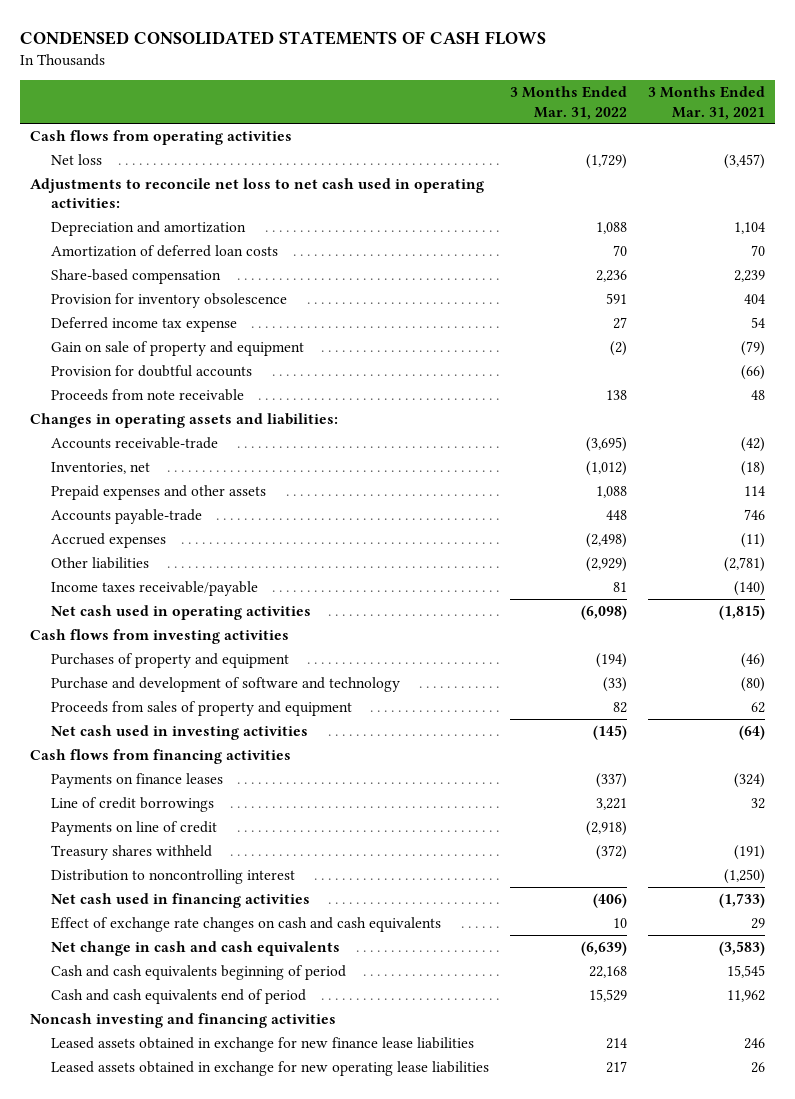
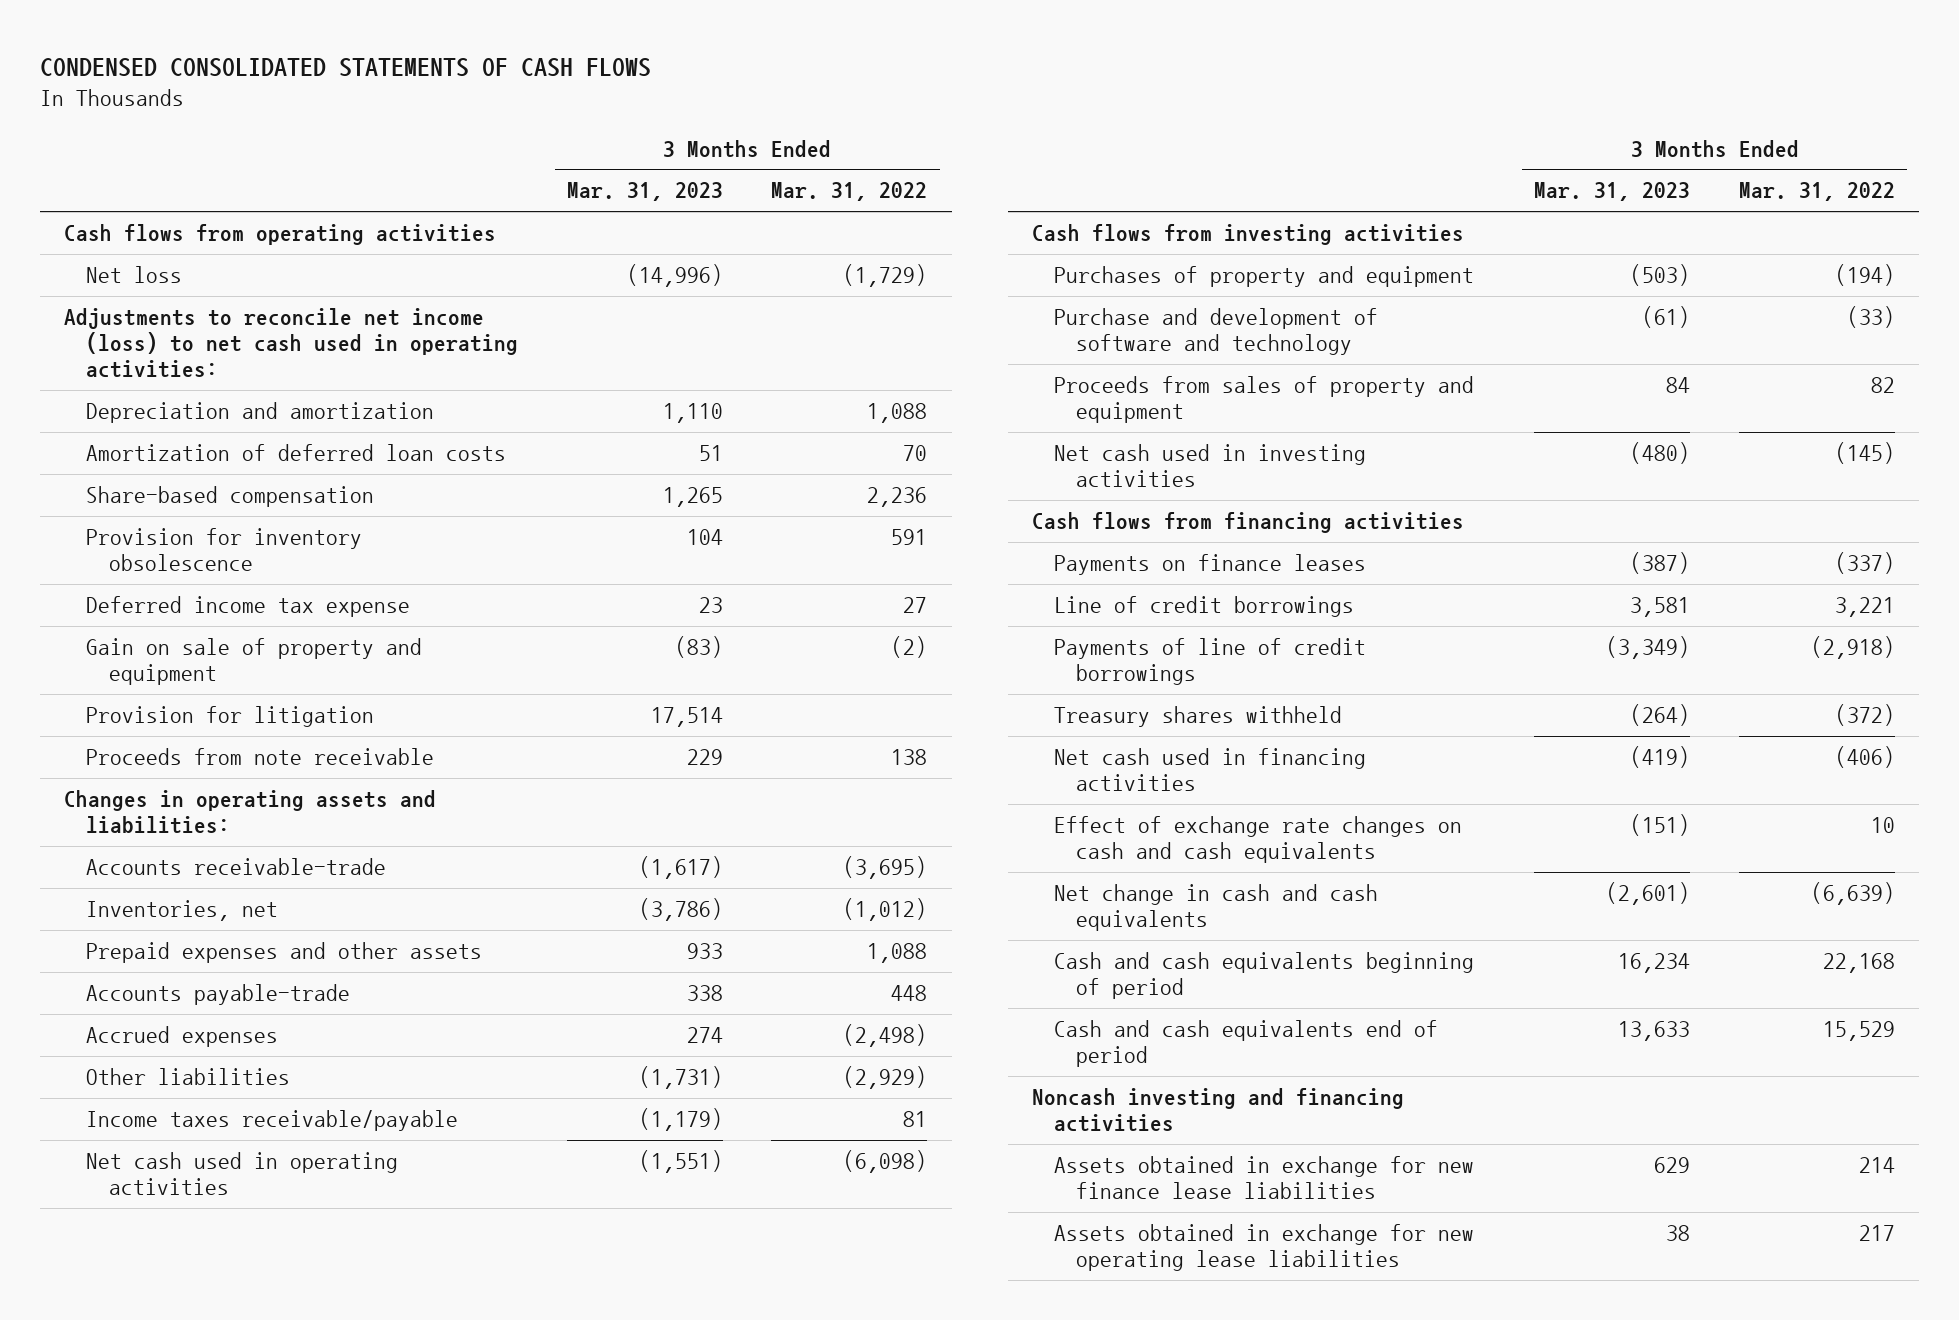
[647,85,765,120] 3 Months Ended Mar. 31, 2021 -> none
none -> [566,182,723,202] Mar. 31, 2023
[30,177,485,209] Adjustments to reconcile net loss to net cash used in operating activities: -> [64,308,519,378] Adjustments to reconcile net income (loss) to net cash used in operating activities:
[50,364,252,377] Provision for doubtful accounts -> none
none -> [86,706,375,728] Provision for litigation
[50,820,217,836] Payments on line of credit -> [1053,638,1366,685] Payments of line of credit borrowings
[50,868,295,884] Distribution to noncontrolling interest -> none
[50,1036,474,1052] Leased assets obtained in exchange for new finance lease liabilities -> [1053,1156,1474,1199] Assets obtained in exchange for new finance lease liabilities
[50,1060,489,1076] Leased assets obtained in exchange for new operating lease liabilities -> [1053,1224,1474,1271] Assets obtained in exchange for new operating lease liabilities

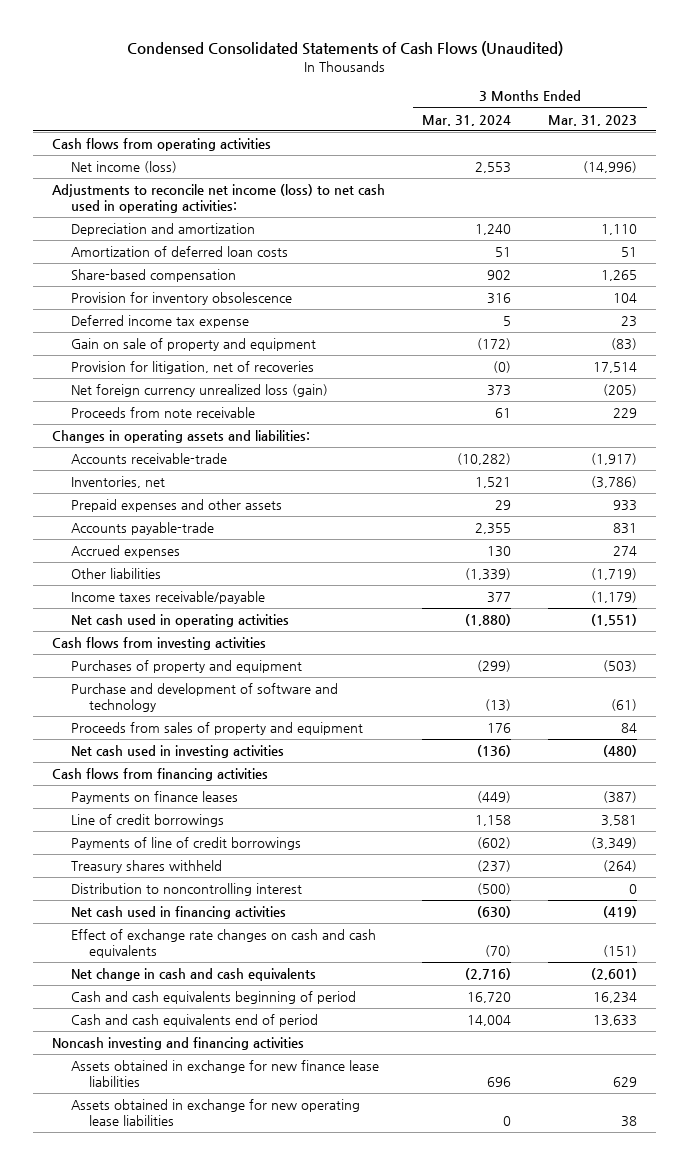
[40,57,652,77] CONDENSED CONSOLIDATED STATEMENTS OF CASH FLOWS -> [126,41,563,57] Condensed Consolidated Statements of Cash Flows (Unaudited)
[771,182,928,202] Mar. 31, 2022 -> none
none -> [422,114,512,126] Mar. 31, 2024
[86,266,183,284] Net loss -> [70,161,177,174] Net income (loss)
[86,706,375,728] Provision for litigation -> [70,361,314,375] Provision for litigation, net of recoveries
none -> [70,384,328,398] Net foreign currency unrealized loss (gain)
[638,856,723,880] (1,617) -> [591,453,638,466] (1,917)
[686,985,723,1002] 338 -> [613,523,638,535] 831
[638,1066,723,1090] (1,731) -> [591,568,638,581] (1,719)
none -> [70,883,302,897] Distribution to noncontrolling interest

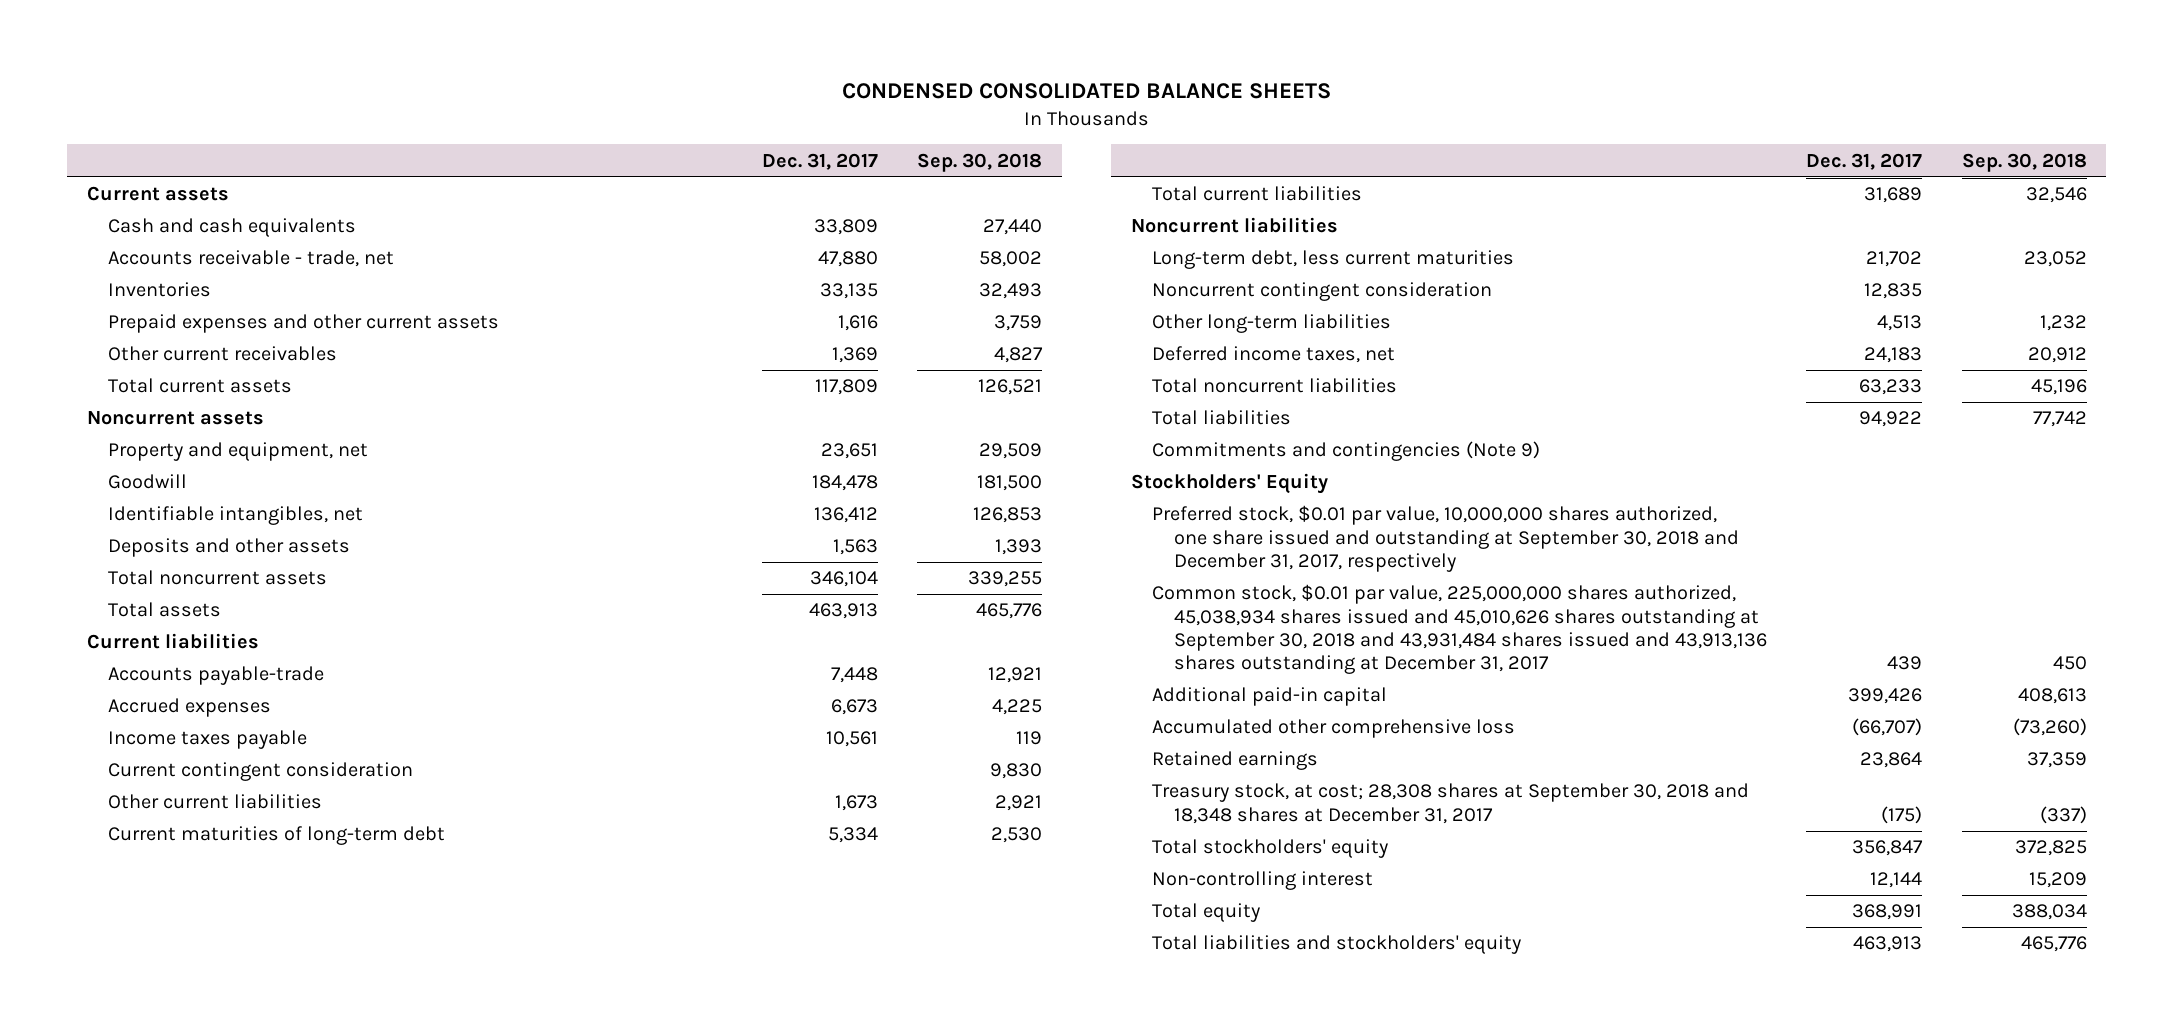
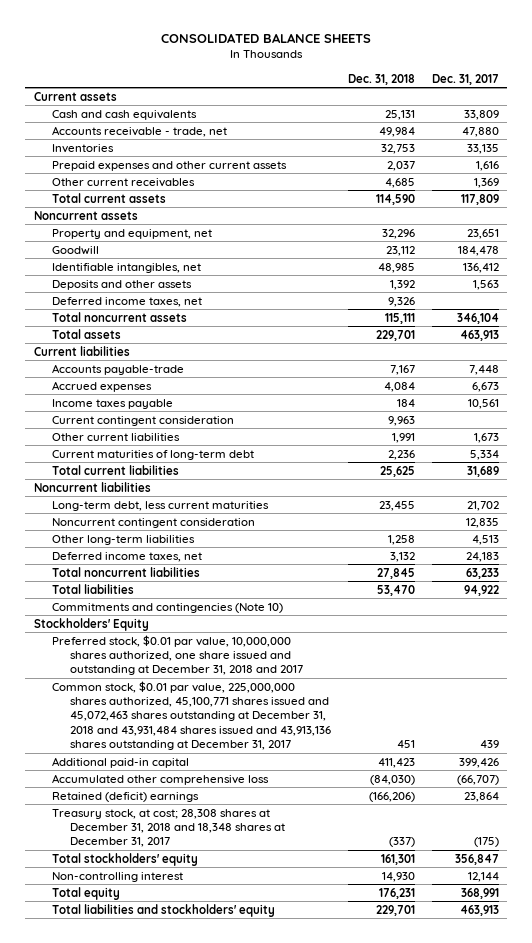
[841,82,1331,99] CONDENSED CONSOLIDATED BALANCE SHEETS -> [161,32,372,43] CONSOLIDATED BALANCE SHEETS
[917,152,1043,172] Sep. 30, 2018 -> none
none -> [347,73,415,85] Dec. 31, 2018
none -> [51,296,202,307] Deferred income taxes, net
[1152,441,1541,462] Commitments and contingencies (Note 9) -> [51,602,283,613] Commitments and contingencies (Note 10)
[1152,505,1739,572] Preferred stock, $0.01 par value, 10,000,000 shares authorized, one share issued and outstanding at September 30, 2018 and December 31, 2017, respectively -> [51,634,303,676] Preferred stock, $0.01 par value, 10,000,000 shares authorized, one share issued and outstanding at December 31, 2018 and 2017
[1152,584,1767,675] Common stock, $0.01 par value, 225,000,000 shares authorized, 45,038,934 shares issued and 45,010,626 shares outstanding at September 30, 2018 and 43,931,484 shares issued and 43,913,136 shares outstanding at December 31, 2017 -> [51,680,331,751] Common stock, $0.01 par value, 225,000,000 shares authorized, 45,100,771 shares issued and 45,072,463 shares outstanding at December 31, 2018 and 43,931,484 shares issued and 43,913,136 shares outstanding at December 31, 2017
[1152,751,1319,771] Retained earnings -> [51,791,199,802] Retained (deficit) earnings
[1152,783,1750,824] Treasury stock, at cost; 28,308 shares at September 30, 2018 and 18,348 shares at December 31, 2017 -> [51,808,285,848] Treasury stock, at cost; 28,308 shares at December 31, 2018 and 18,348 shares at December 31, 2017

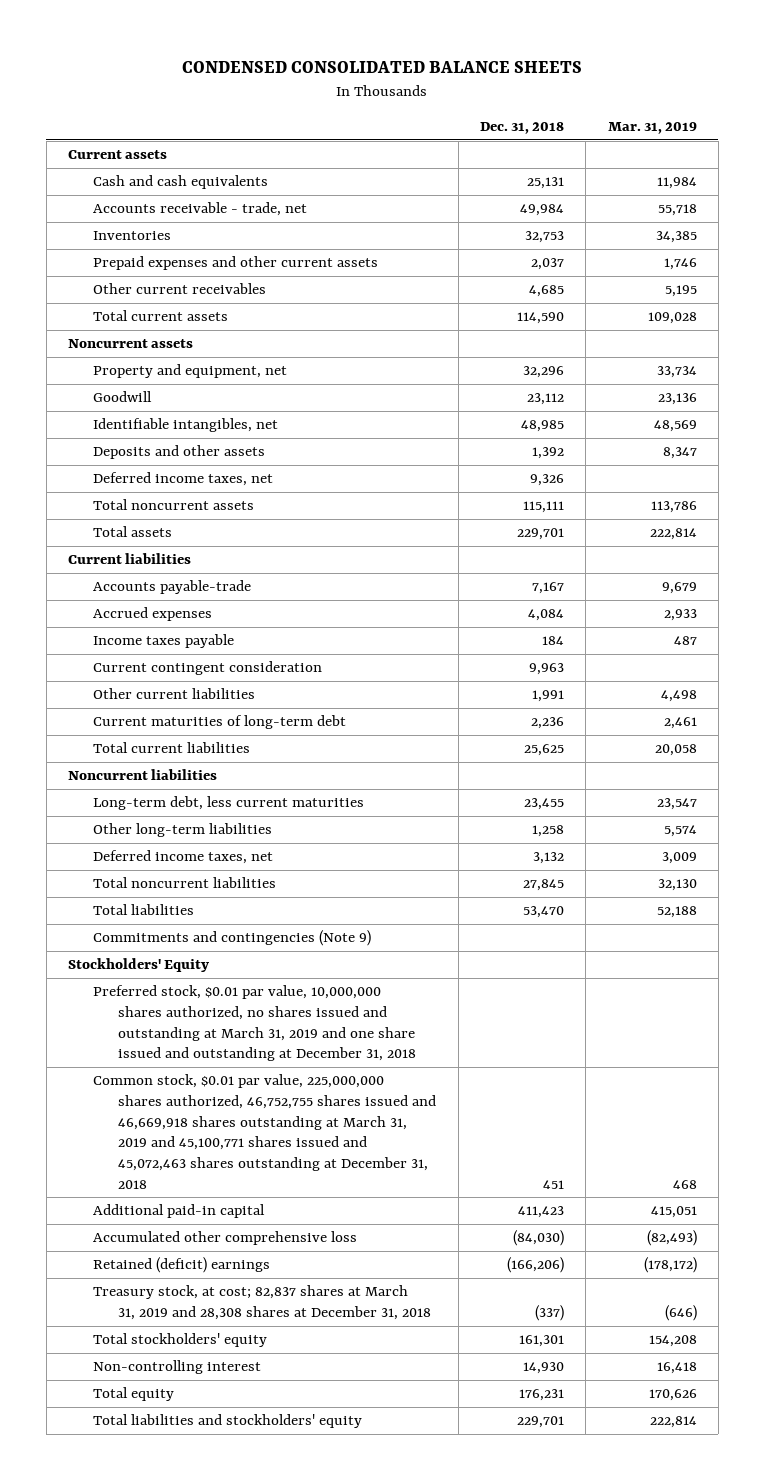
[161,32,372,43] CONSOLIDATED BALANCE SHEETS -> [182,60,583,73] CONDENSED CONSOLIDATED BALANCE SHEETS
[431,73,499,85] Dec. 31, 2017 -> none
none -> [607,122,697,135] Mar. 31, 2019
[51,517,255,528] Noncurrent contingent consideration -> none
[51,602,283,613] Commitments and contingencies (Note 10) -> [93,930,372,947] Commitments and contingencies (Note 9)
[51,634,303,676] Preferred stock, $0.01 par value, 10,000,000 shares authorized, one share issued and outstanding at December 31, 2018 and 2017 -> [93,985,417,1062] Preferred stock, $0.01 par value, 10,000,000 shares authorized, no shares issued and outstanding at March 31, 2019 and one share issued and outstanding at December 31, 2018
[51,680,331,751] Common stock, $0.01 par value, 225,000,000 shares authorized, 45,100,771 shares issued and 45,072,463 shares outstanding at December 31, 2018 and 43,931,484 shares issued and 43,913,136 shares outstanding at December 31, 2017 -> [93,1074,437,1189] Common stock, $0.01 par value, 225,000,000 shares authorized, 46,752,755 shares issued and 46,669,918 shares outstanding at March 31, 2019 and 45,100,771 shares issued and 45,072,463 shares outstanding at December 31, 2018
[51,808,285,848] Treasury stock, at cost; 28,308 shares at December 31, 2018 and 18,348 shares at December 31, 2017 -> [93,1285,432,1321] Treasury stock, at cost; 82,837 shares at March 31, 2019 and 28,308 shares at December 31, 2018

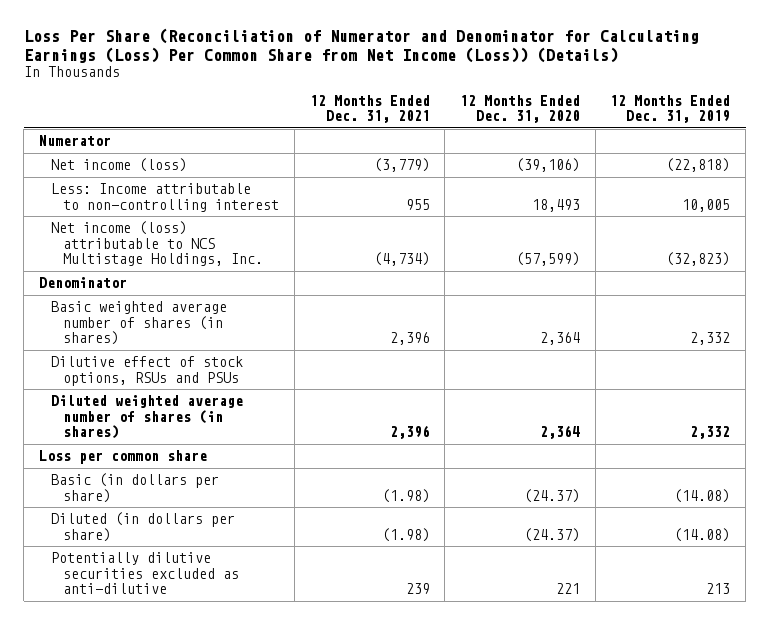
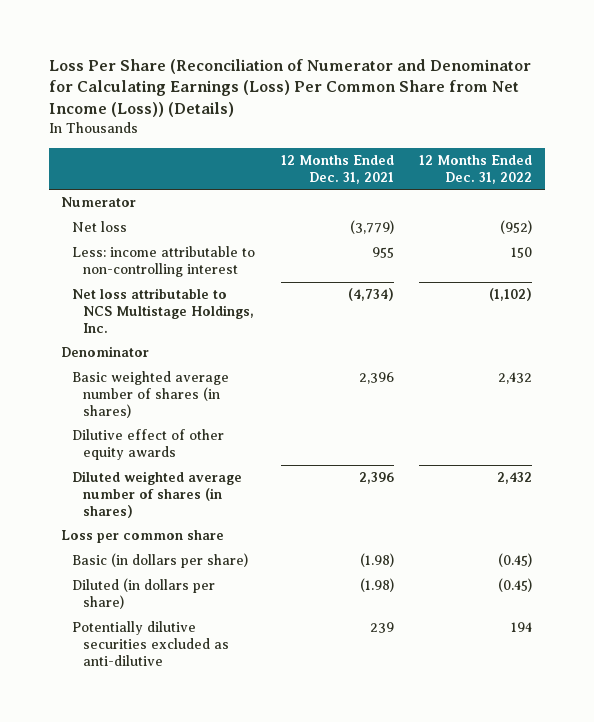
[460,95,581,124] 12 Months Ended Dec. 31, 2020 -> none
[610,95,731,124] 12 Months Ended Dec. 31, 2019 -> none
none -> [419,154,533,184] 12 Months Ended Dec. 31, 2022
[51,158,188,173] Net income (loss) -> [72,221,128,233] Net loss
[51,183,280,212] Less: Income attributable to non-controlling interest -> [72,246,256,278] Less: income attributable to non-controlling interest
[51,221,264,266] Net income (loss) attributable to NCS Multistage Holdings, Inc. -> [72,288,255,334] Net loss attributable to NCS Multistage Holdings, Inc.
[51,356,244,386] Dilutive effect of stock options, RSUs and PSUs -> [72,429,225,461] Dilutive effect of other equity awards

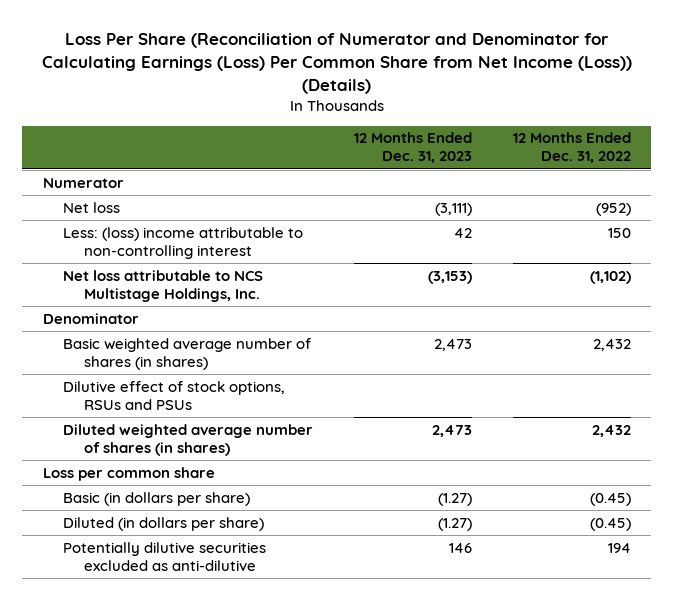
[280,154,394,184] 12 Months Ended Dec. 31, 2021 -> none
none -> [354,132,473,164] 12 Months Ended Dec. 31, 2023
[72,246,256,278] Less: income attributable to non-controlling interest -> [63,226,304,259] Less: (loss) income attributable to non-controlling interest
[72,429,225,461] Dilutive effect of other equity awards -> [63,380,286,410] Dilutive effect of stock options, RSUs and PSUs

